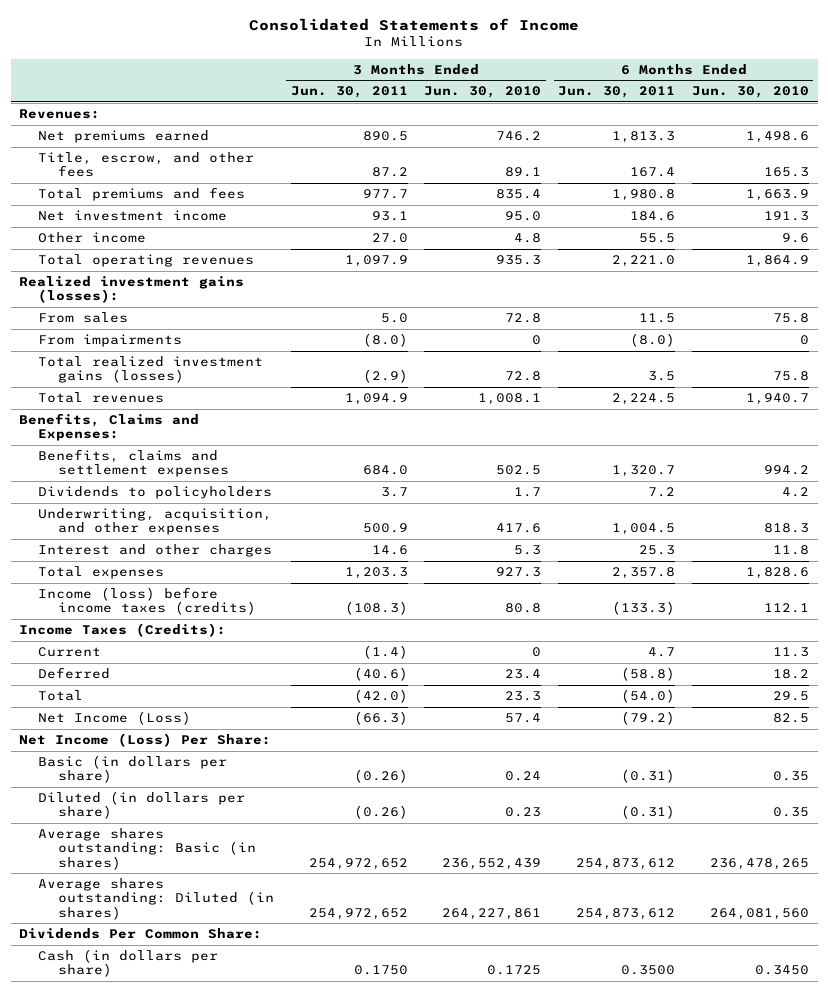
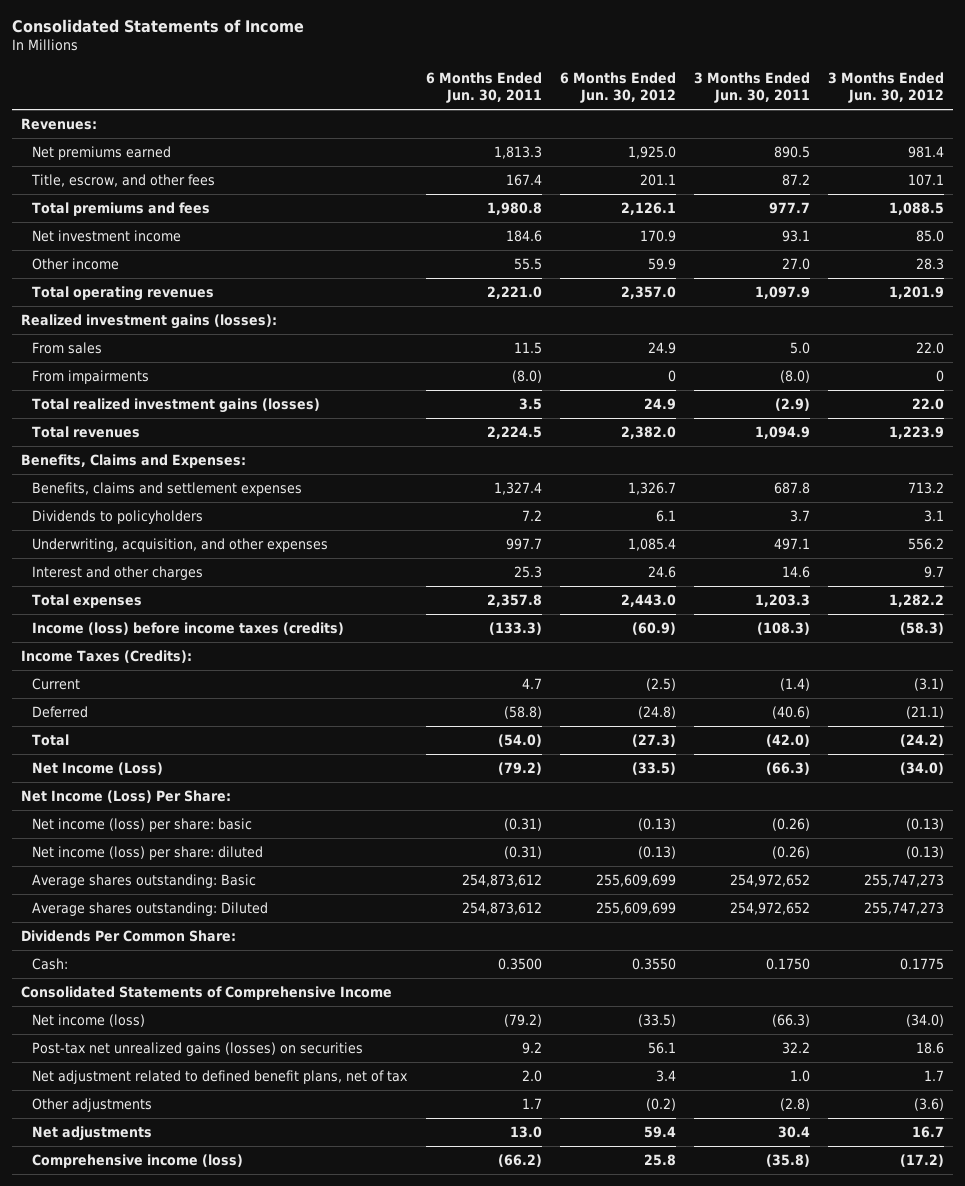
[424,86,542,99] Jun. 30, 2010 -> none
[692,86,810,99] Jun. 30, 2010 -> none
none -> [559,71,676,104] 6 Months Ended Jun. 30, 2012
none -> [827,71,944,104] 3 Months Ended Jun. 30, 2012
[362,465,408,476] 684.0 -> [773,481,810,494] 687.8
[612,465,676,478] 1,320.7 -> [493,481,542,495] 1,327.4
[362,523,408,534] 500.9 -> [773,537,810,550] 497.1
[612,523,676,536] 1,004.5 -> [505,537,542,550] 997.7
[38,755,228,784] Basic (in dollars per share) -> [32,817,253,832] Net income (loss) per share: basic
[38,791,246,820] Diluted (in dollars per share) -> [32,845,264,860] Net income (loss) per share: diluted
[38,828,256,870] Average shares outstanding: Basic (in shares) -> [32,873,257,888] Average shares outstanding: Basic
[38,878,274,920] Average shares outstanding: Diluted (in shares) -> [32,901,269,916] Average shares outstanding: Diluted
[38,949,219,978] Cash (in dollars per share) -> [32,957,69,970] Cash:
none -> [20,985,392,1000] Consolidated Statements of Comprehensive Income
none -> [32,1013,146,1027] Net income (loss)
none -> [32,1041,364,1056] Post-tax net unrealized gains (losses) on securities
none -> [32,1069,409,1084] Net adjustment related to defined benefit plans, net of tax
none -> [32,1097,153,1112] Other adjustments
none -> [32,1125,153,1141] Net adjustments
none -> [32,1153,244,1168] Comprehensive income (loss)

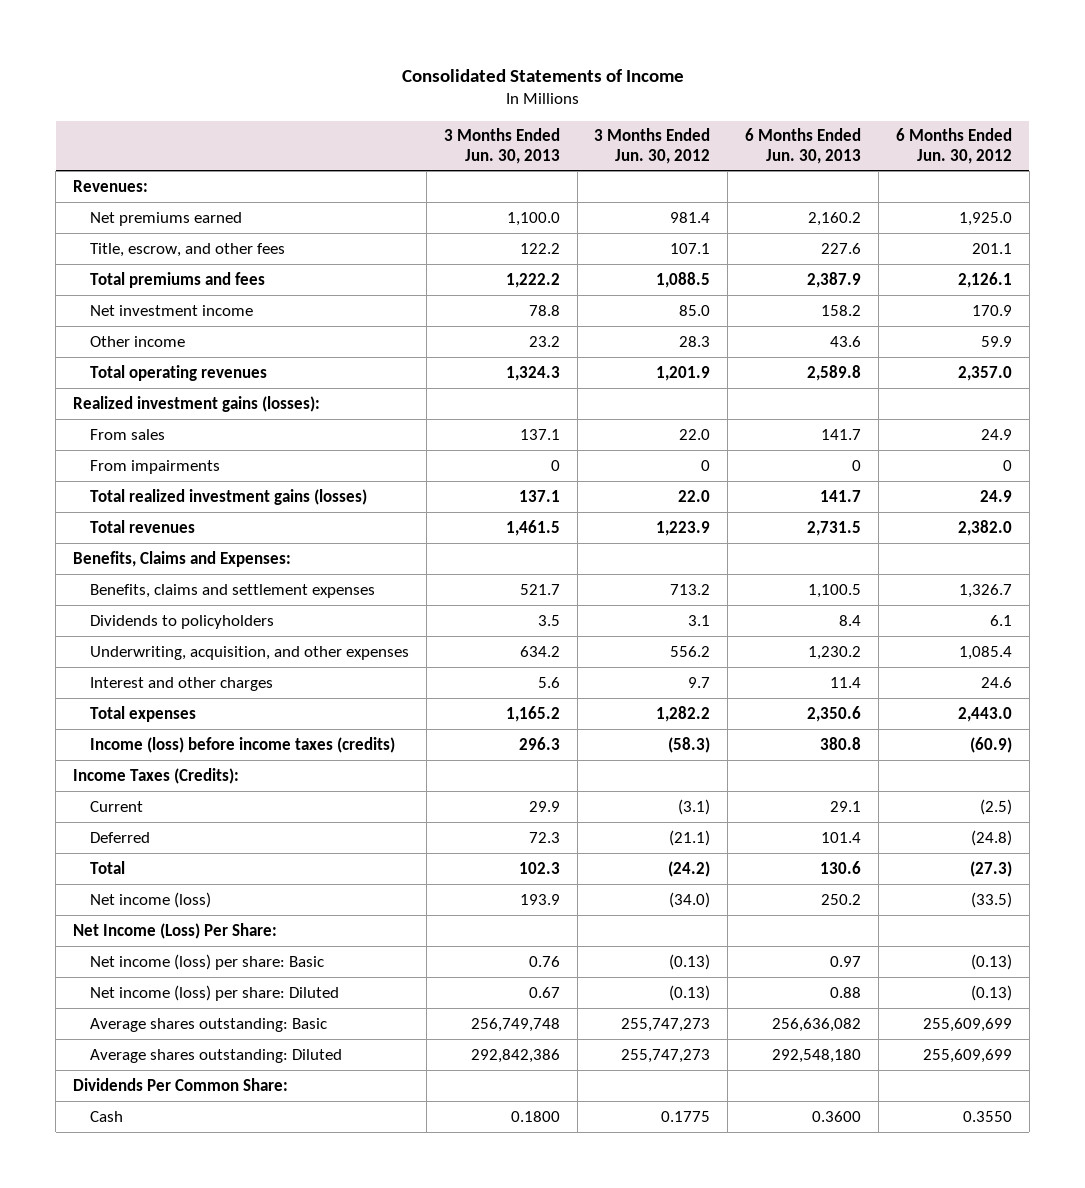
[425,71,542,104] 6 Months Ended Jun. 30, 2011 -> none
[693,71,810,104] 3 Months Ended Jun. 30, 2011 -> none
none -> [443,128,560,164] 3 Months Ended Jun. 30, 2013
none -> [745,128,862,164] 6 Months Ended Jun. 30, 2013
[32,761,164,775] Net Income (Loss) -> none
[32,1013,146,1027] Net income (loss) -> [89,891,211,908] Net income (loss)
[32,817,253,832] Net income (loss) per share: basic -> [89,953,324,970] Net income (loss) per share: Basic
[32,845,264,860] Net income (loss) per share: diluted -> [89,984,339,1001] Net income (loss) per share: Diluted
[20,985,392,1000] Consolidated Statements of Comprehensive Income -> none
[32,1041,364,1056] Post-tax net unrealized gains (losses) on securities -> none
[32,1069,409,1084] Net adjustment related to defined benefit plans, net of tax -> none
[32,1097,153,1112] Other adjustments -> none
[32,1125,153,1141] Net adjustments -> none
[32,1153,244,1168] Comprehensive income (loss) -> none
[32,957,69,970] Cash: -> [89,1110,123,1122] Cash

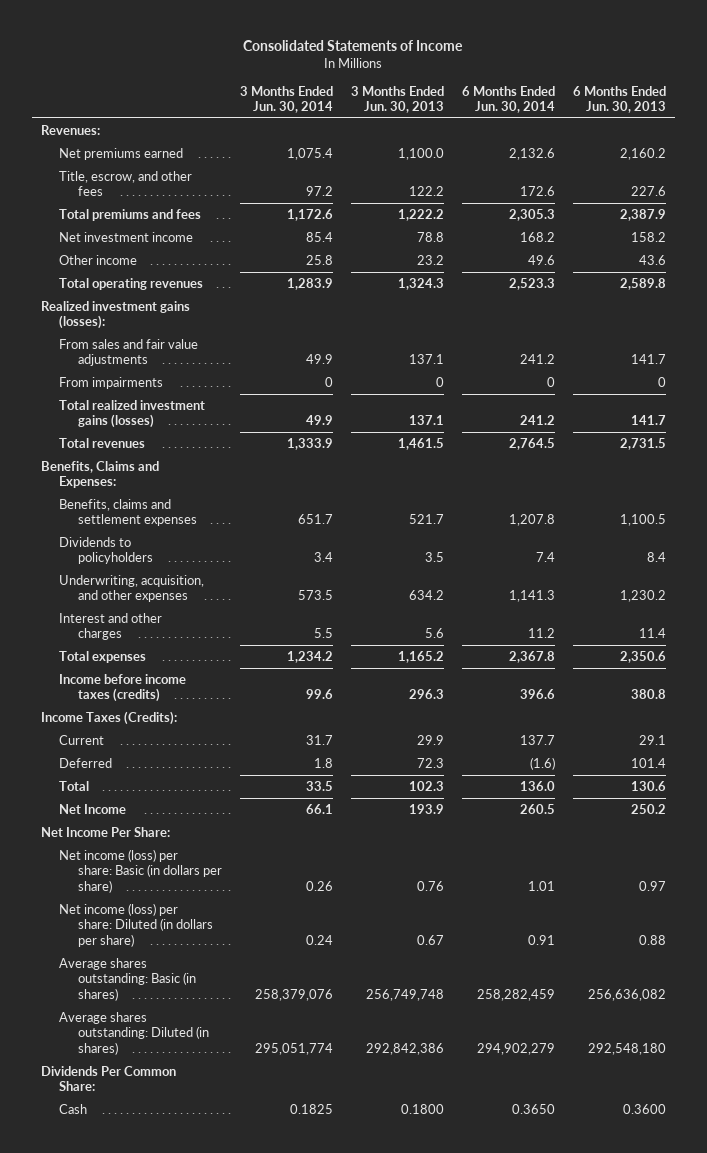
[594,128,711,164] 3 Months Ended Jun. 30, 2012 -> none
[895,128,1012,164] 6 Months Ended Jun. 30, 2012 -> none
none -> [239,85,333,114] 3 Months Ended Jun. 30, 2014
none -> [461,85,555,114] 6 Months Ended Jun. 30, 2014
[89,428,165,440] From sales -> [59,338,199,367] From sales and fair value adjustments
[89,736,395,753] Income (loss) before income taxes (credits) -> [59,673,187,703] Income before income taxes (credits)
[89,891,211,908] Net income (loss) -> [59,803,127,814] Net Income
[73,922,278,939] Net Income (Loss) Per Share: -> [40,826,170,837] Net Income Per Share:
[89,953,324,970] Net income (loss) per share: Basic -> [59,848,222,893] Net income (loss) per share: Basic (in dollars per share)
[89,984,339,1001] Net income (loss) per share: Diluted -> [59,902,213,947] Net income (loss) per share: Diluted (in dollars per share)
[89,1017,327,1032] Average shares outstanding: Basic -> [59,957,196,1001] Average shares outstanding: Basic (in shares)
[89,1048,342,1063] Average shares outstanding: Diluted -> [59,1011,209,1055] Average shares outstanding: Diluted (in shares)

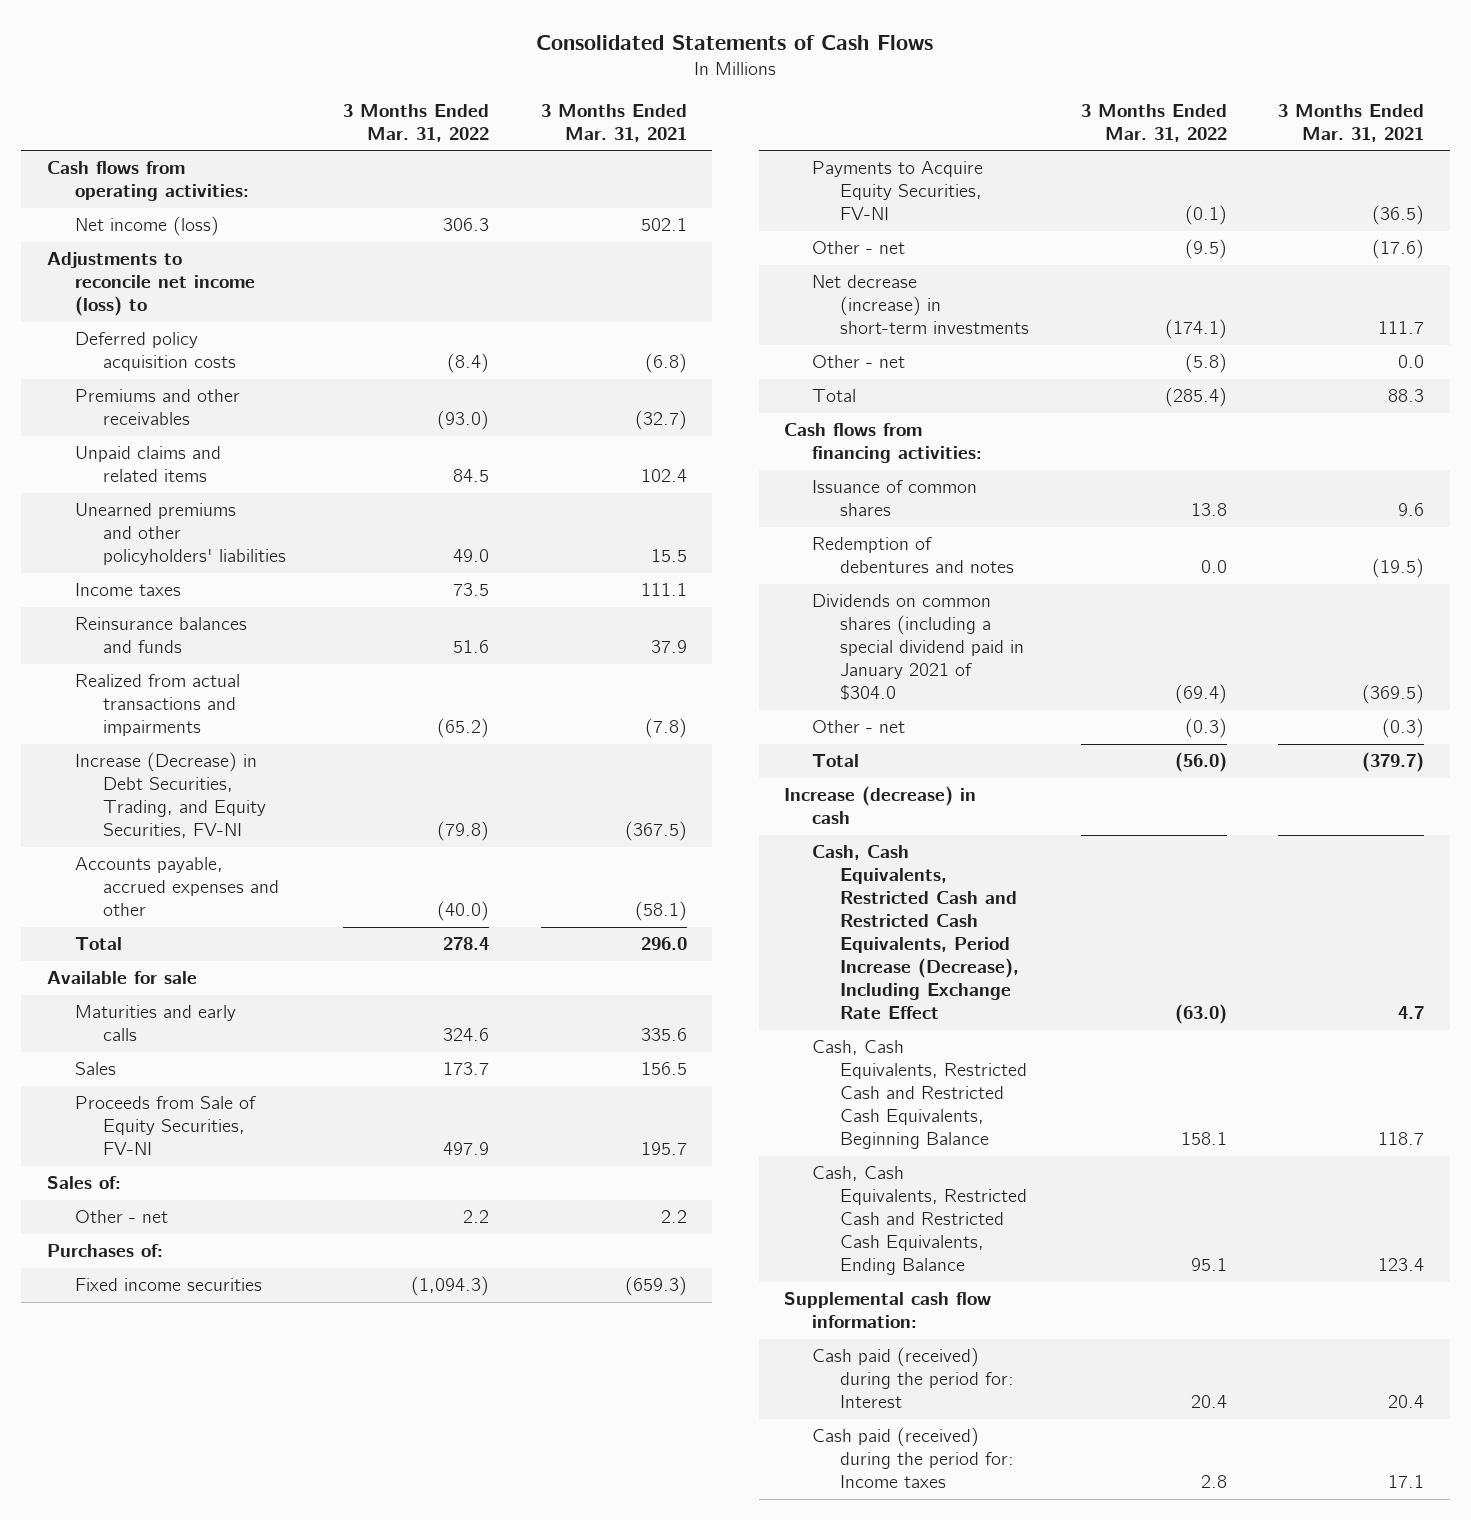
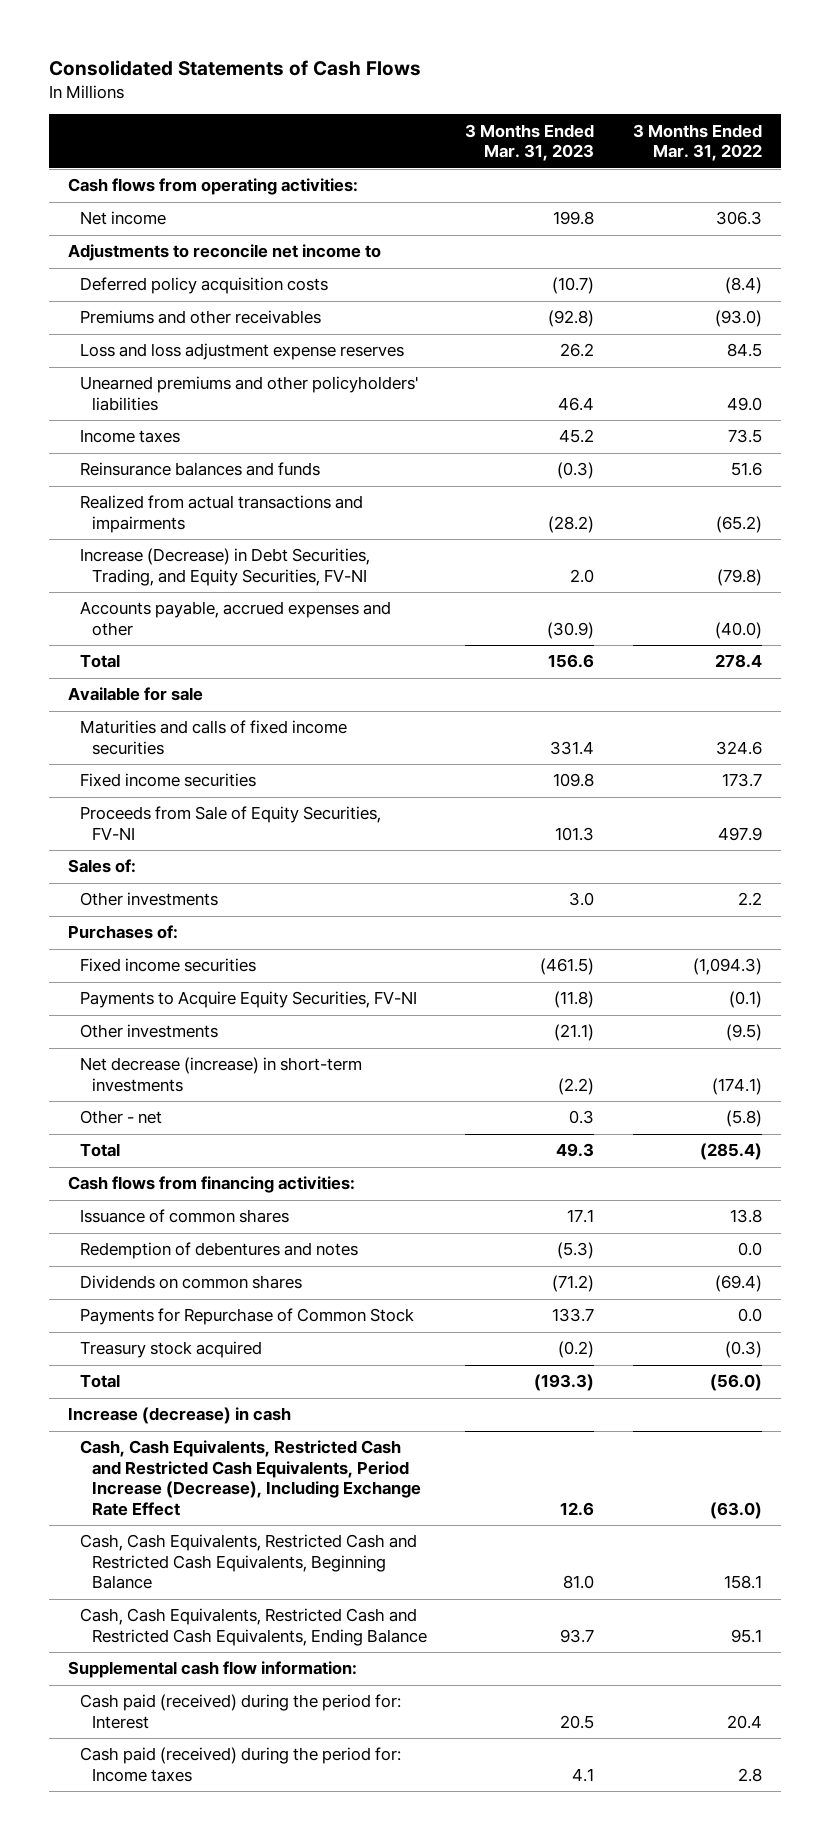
[540,103,687,142] 3 Months Ended Mar. 31, 2021 -> none
none -> [465,123,595,162] 3 Months Ended Mar. 31, 2023
[74,216,219,237] Net income (loss) -> [80,211,167,226] Net income
[46,252,255,317] Adjustments to reconcile net income (loss) to -> [68,244,382,262] Adjustments to reconcile net income to
[74,446,221,483] Unpaid claims and related items -> [80,343,405,361] Loss and loss adjustment expense reserves
[74,1005,236,1042] Maturities and early calls -> [80,720,348,755] Maturities and calls of fixed income securities
[74,1062,116,1076] Sales -> [80,773,257,788] Fixed income securities
[74,1210,168,1224] Other - net -> [80,892,219,907] Other investments
[812,241,906,255] Other - net -> [80,1024,219,1039] Other investments
[812,594,1025,701] Dividends on common shares (including a special dividend paid in January 2021 of $304.0 -> [80,1275,303,1290] Dividends on common shares
none -> [80,1308,415,1326] Payments for Repurchase of Common Stock
[812,720,906,734] Other - net -> [80,1341,263,1359] Treasury stock acquired

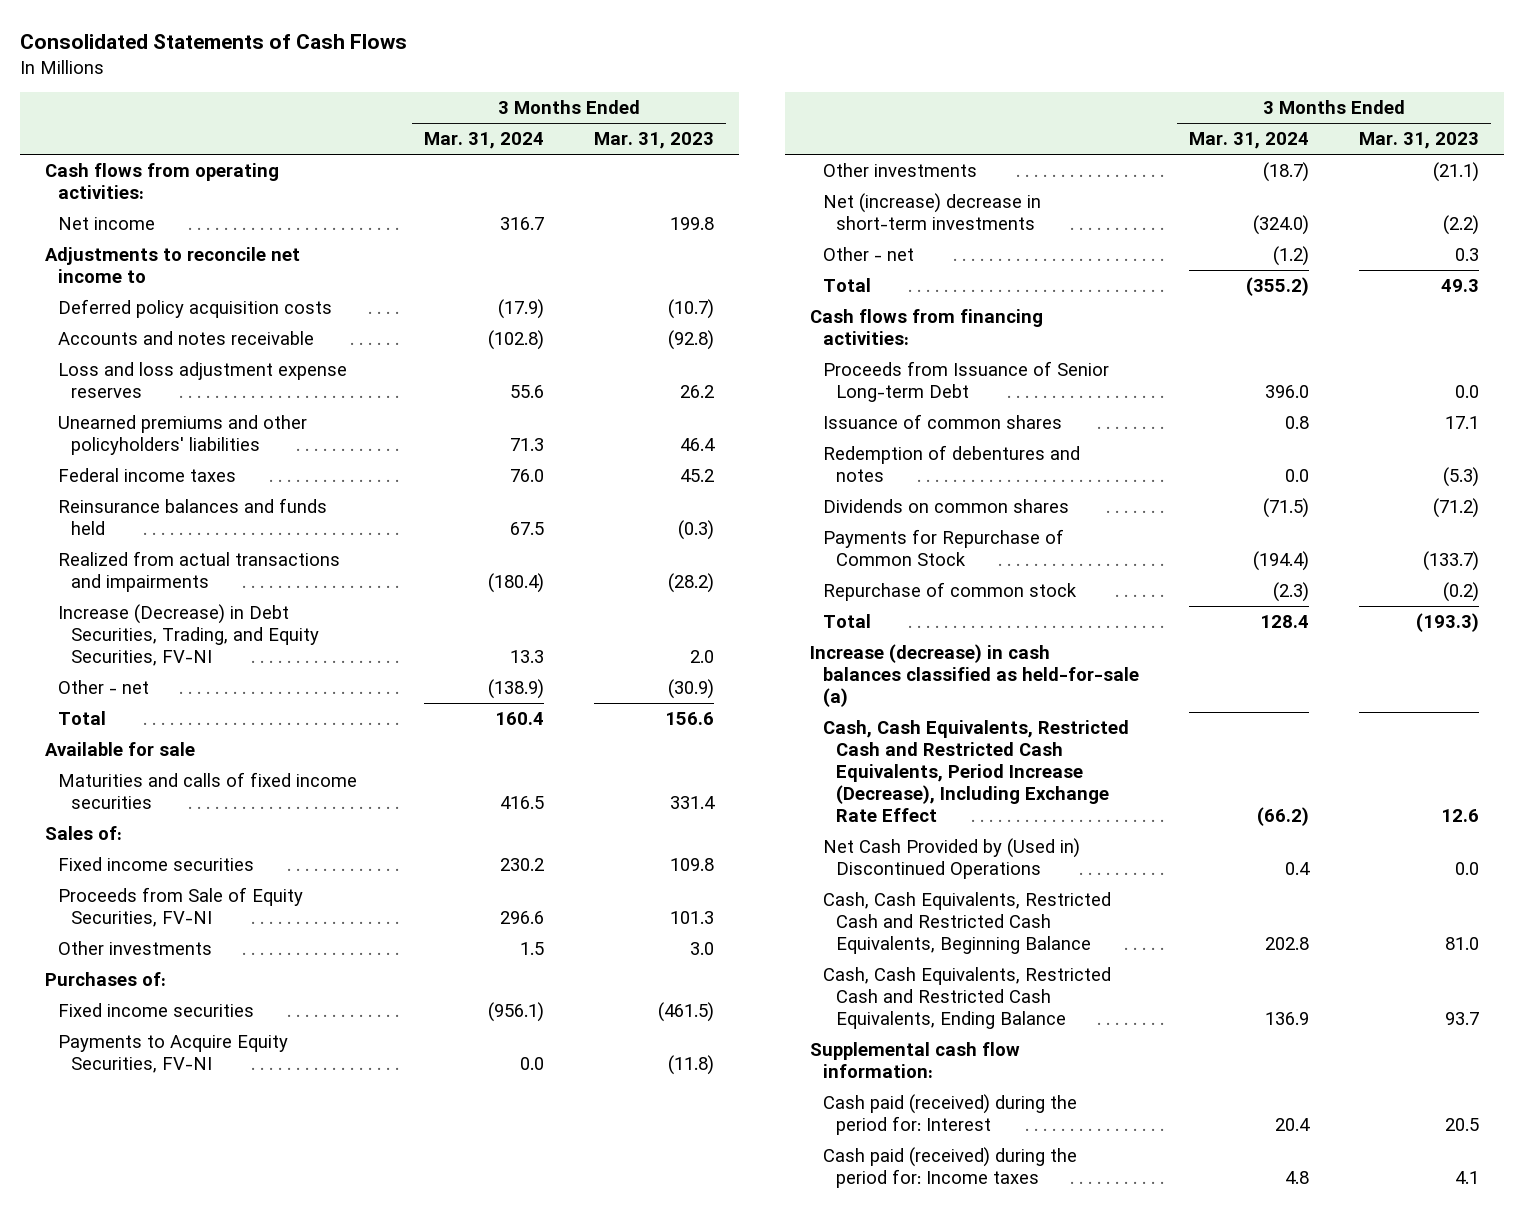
[632,123,762,162] 3 Months Ended Mar. 31, 2022 -> none
none -> [424,132,545,150] Mar. 31, 2024
[80,310,322,325] Premiums and other receivables -> [58,331,315,346] Accounts and notes receivable
[80,429,181,444] Income taxes -> [58,468,237,483] Federal income taxes
[80,462,321,477] Reinsurance balances and funds -> [58,498,328,536] Reinsurance balances and funds held
[80,601,392,636] Accounts payable, accrued expenses and other -> [58,680,150,695] Other - net
[68,859,137,874] Sales of: -> [44,826,122,841] Sales of:
[80,1057,363,1092] Net decrease (increase) in short-term investments -> [823,193,1042,231] Net (increase) decrease in short-term investments
none -> [823,361,1110,403] Proceeds from Issuance of Senior Long-term Debt
[552,1308,595,1323] 133.7 -> [1422,551,1479,572] (133.7)
[80,1341,263,1359] Treasury stock acquired -> [823,582,1078,602] Repurchase of common stock
[68,1407,292,1425] Increase (decrease) in cash -> [809,644,1140,708] Increase (decrease) in cash balances classified as held-for-sale (a)
none -> [823,838,1081,880] Net Cash Provided by (Used in) Discontinued Operations

